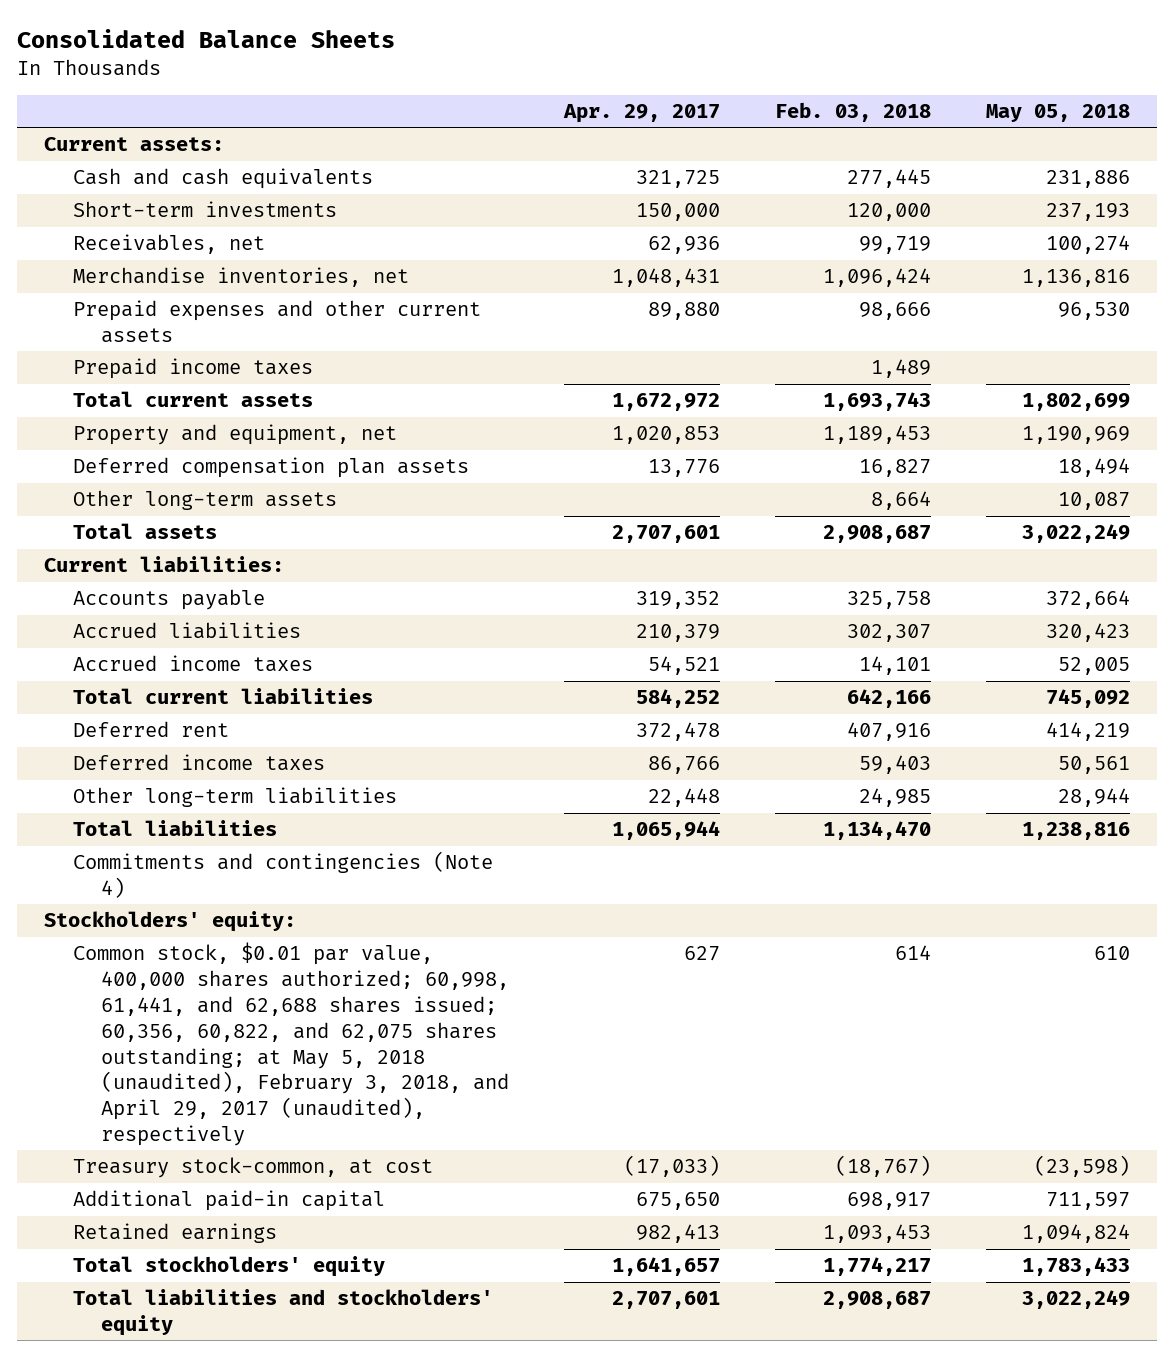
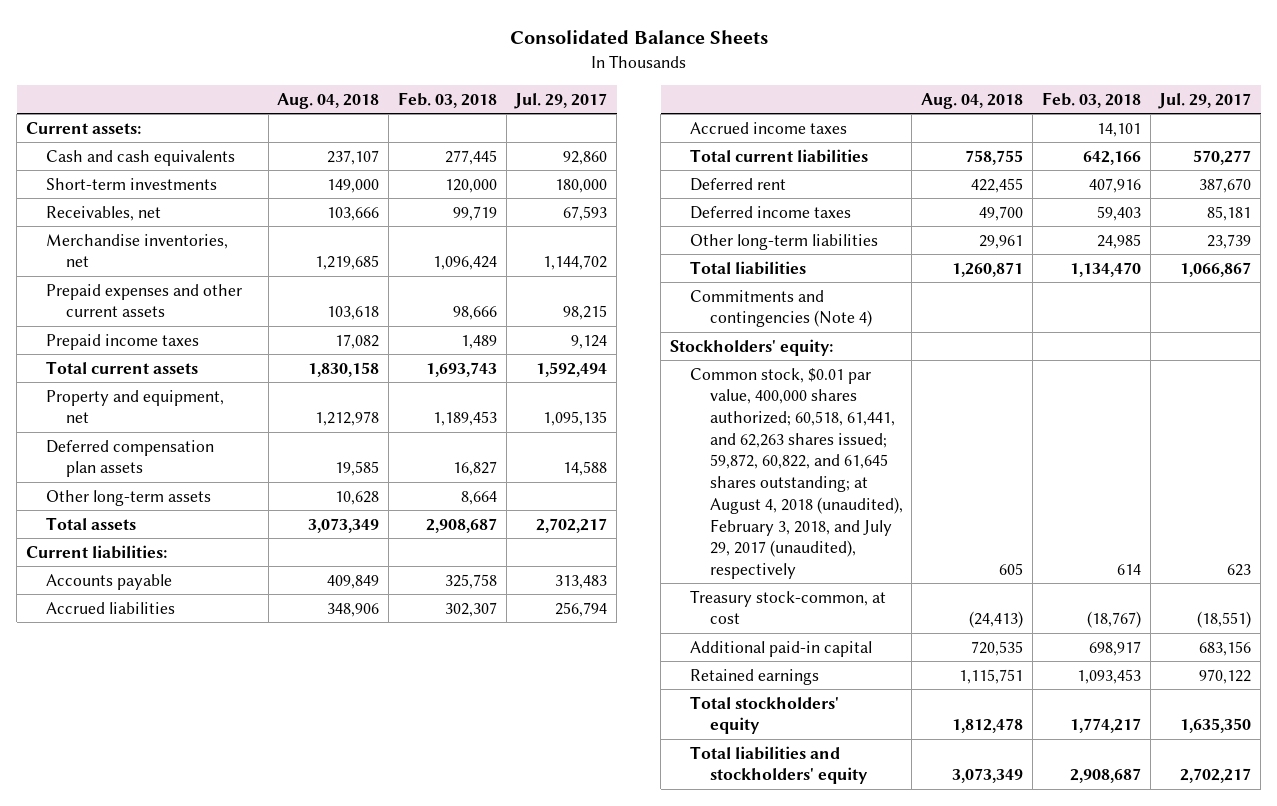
[562,104,720,124] Apr. 29, 2017 -> none
[985,104,1130,123] May 05, 2018 -> none
none -> [277,92,380,109] Aug. 04, 2018
none -> [514,92,608,109] Jul. 29, 2017
[72,942,509,1147] Common stock, $0.01 par value, 400,000 shares authorized; 60,998, 61,441, and 62,688 shares issued; 60,356, 60,822, and 62,075 shares outstanding; at May 5, 2018 (unaudited), February 3, 2018, and April 29, 2017 (unaudited), respectively -> [689,367,903,579] Common stock, $0.01 par value, 400,000 shares authorized; 60,518, 61,441, and 62,263 shares issued; 59,872, 60,822, and 61,645 shares outstanding; at August 4, 2018 (unaudited), February 3, 2018, and July 29, 2017 (unaudited), respectively

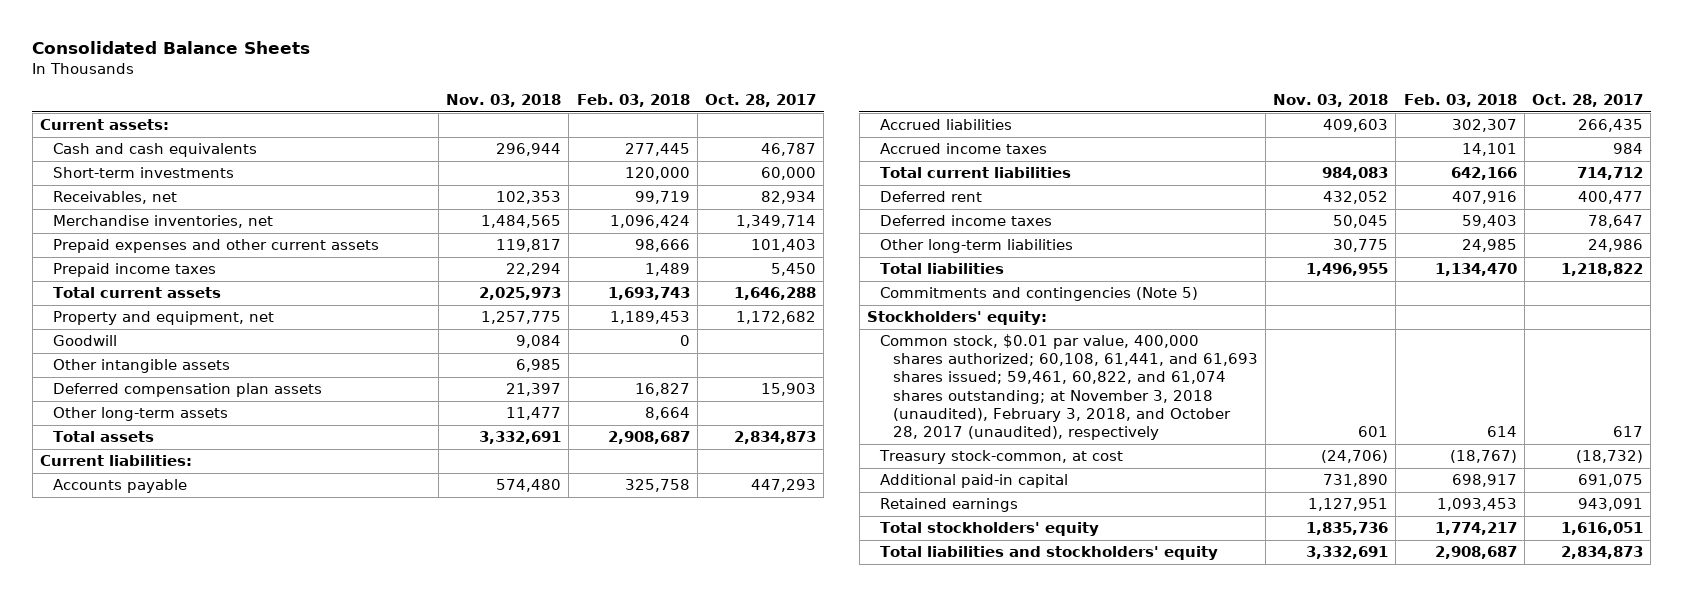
[277,92,380,109] Aug. 04, 2018 -> none
[514,92,608,109] Jul. 29, 2017 -> none
none -> [445,94,561,108] Nov. 03, 2018
none -> [705,94,817,108] Oct. 28, 2017
none -> [52,335,117,347] Goodwill
none -> [52,359,230,374] Other intangible assets
[689,289,872,328] Commitments and contingencies (Note 4) -> [879,287,1198,302] Commitments and contingencies (Note 5)
[689,367,903,579] Common stock, $0.01 par value, 400,000 shares authorized; 60,518, 61,441, and 62,263 shares issued; 59,872, 60,822, and 61,645 shares outstanding; at August 4, 2018 (unaudited), February 3, 2018, and July 29, 2017 (unaudited), respectively -> [879,334,1258,440] Common stock, $0.01 par value, 400,000 shares authorized; 60,108, 61,441, and 61,693 shares issued; 59,461, 60,822, and 61,074 shares outstanding; at November 3, 2018 (unaudited), February 3, 2018, and October 28, 2017 (unaudited), respectively

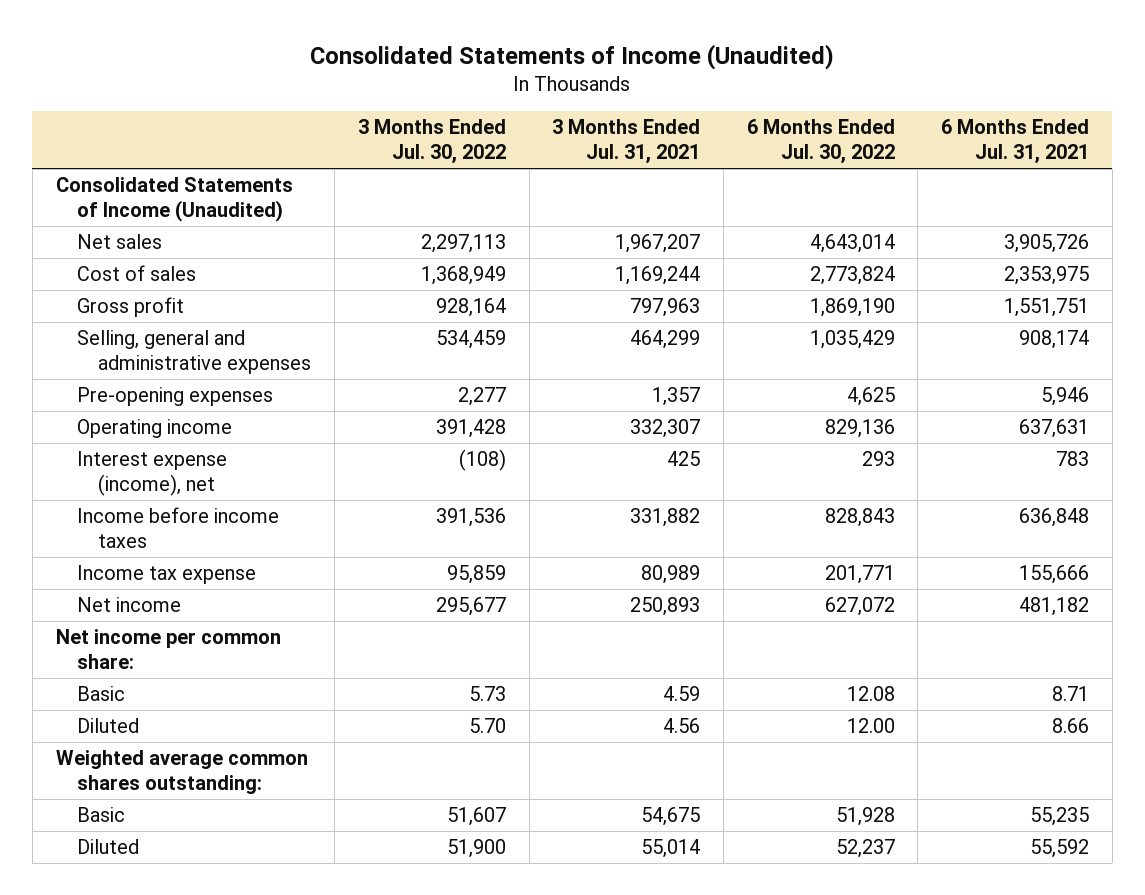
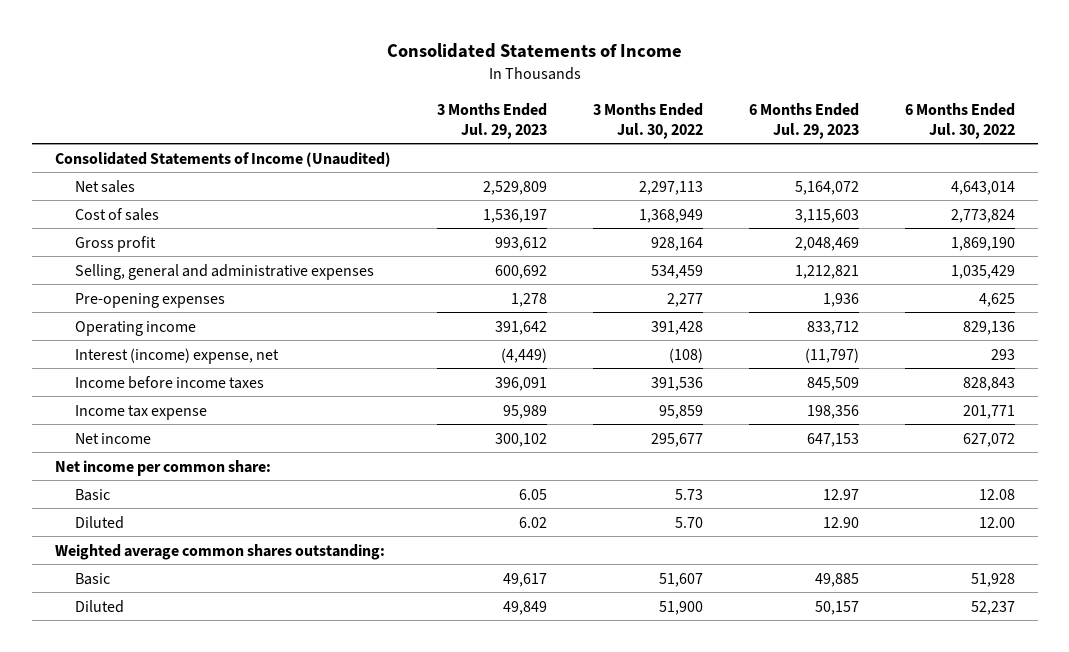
[310,43,835,70] Consolidated Statements of Income (Unaudited) -> [386,42,682,58] Consolidated Statements of Income
[552,119,701,165] 3 Months Ended Jul. 31, 2021 -> none
[941,119,1090,165] 6 Months Ended Jul. 31, 2021 -> none
none -> [436,102,547,139] 3 Months Ended Jul. 29, 2023
none -> [748,102,859,139] 6 Months Ended Jul. 29, 2023
[76,451,227,497] Interest expense (income), net -> [74,347,279,364] Interest (income) expense, net

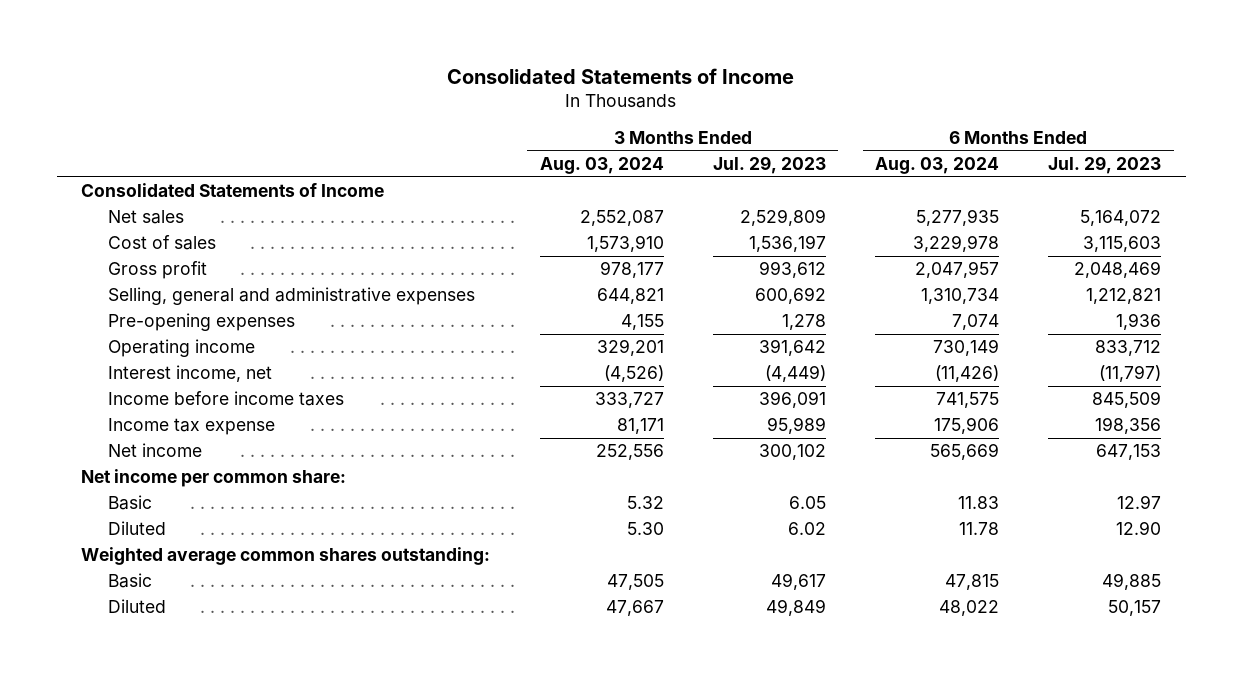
[592,102,703,139] 3 Months Ended Jul. 30, 2022 -> none
[904,102,1015,139] 6 Months Ended Jul. 30, 2022 -> none
none -> [539,157,664,175] Aug. 03, 2024
none -> [875,157,1000,175] Aug. 03, 2024
[54,151,391,167] Consolidated Statements of Income (Unaudited) -> [81,183,385,198] Consolidated Statements of Income
[74,347,279,364] Interest (income) expense, net -> [107,365,272,383] Interest income, net

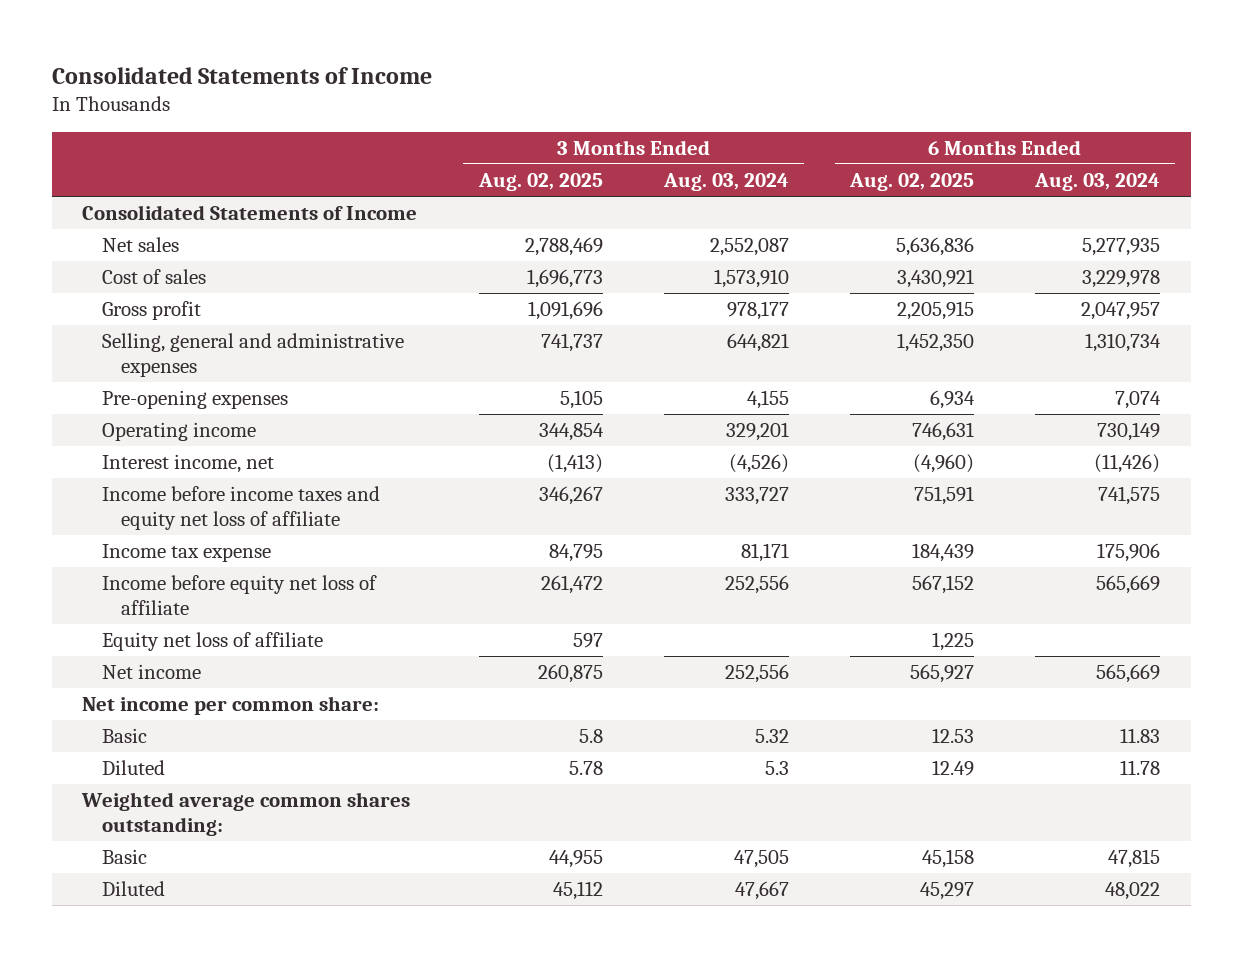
[712,156,826,175] Jul. 29, 2023 -> none
[1048,156,1162,175] Jul. 29, 2023 -> none
none -> [477,172,603,191] Aug. 02, 2025
none -> [848,172,974,191] Aug. 02, 2025
[107,391,344,407] Income before income taxes -> [101,485,380,531] Income before income taxes and equity net loss of affiliate
none -> [101,574,377,616] Income before equity net loss of affiliate
none -> [101,631,323,651] Equity net loss of affiliate
[626,522,664,536] 5.30 -> [764,760,789,775] 5.3

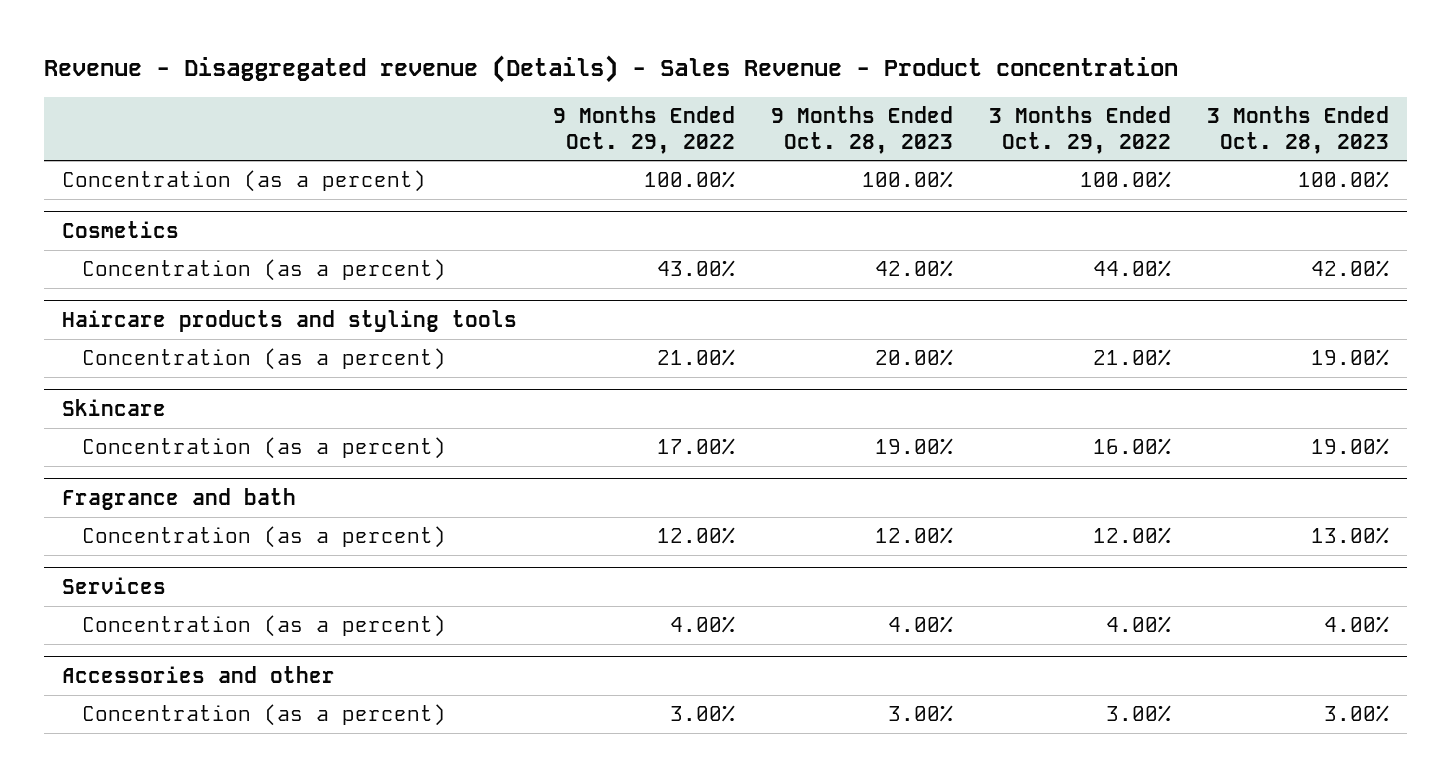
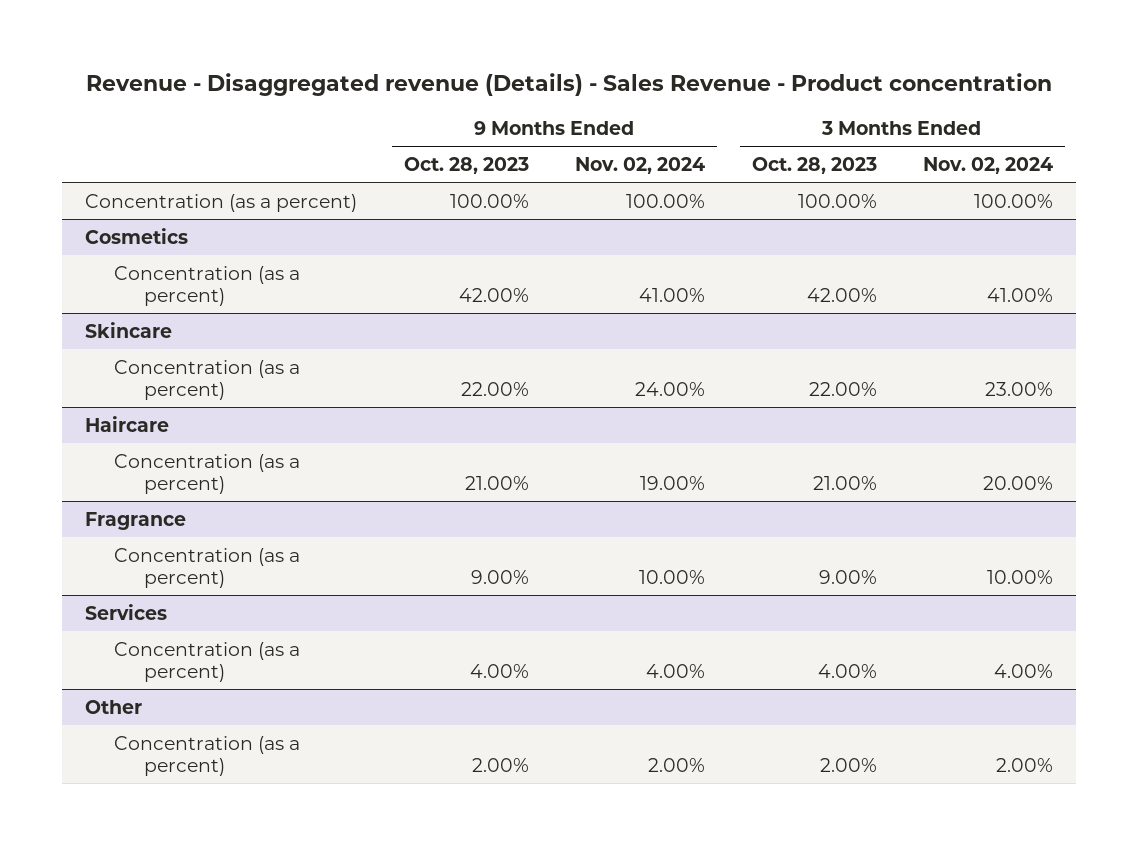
[553,106,736,154] 9 Months Ended Oct. 29, 2022 -> none
[989,106,1172,154] 3 Months Ended Oct. 29, 2022 -> none
none -> [575,156,706,174] Nov. 02, 2024
none -> [922,156,1053,174] Nov. 02, 2024
[62,309,518,332] Haircare products and styling tools -> none
[81,348,446,371] Concentration (as a percent) -> none
[875,438,954,456] 19.00% -> [460,381,529,396] 22.00%
[1311,438,1390,456] 19.00% -> [808,381,877,396] 22.00%
[62,487,297,510] Fragrance and bath -> [85,415,170,432] Haircare
[875,527,954,545] 12.00% -> [464,475,529,490] 21.00%
[1311,527,1390,545] 13.00% -> [812,475,877,490] 21.00%
none -> [85,511,187,530] Fragrance
none -> [114,547,301,588] Concentration (as a percent)
[62,665,336,683] Accessories and other -> [85,699,143,714] Other
[888,705,954,723] 3.00% -> [471,757,529,772] 2.00%
[1324,705,1390,723] 3.00% -> [819,757,877,772] 2.00%

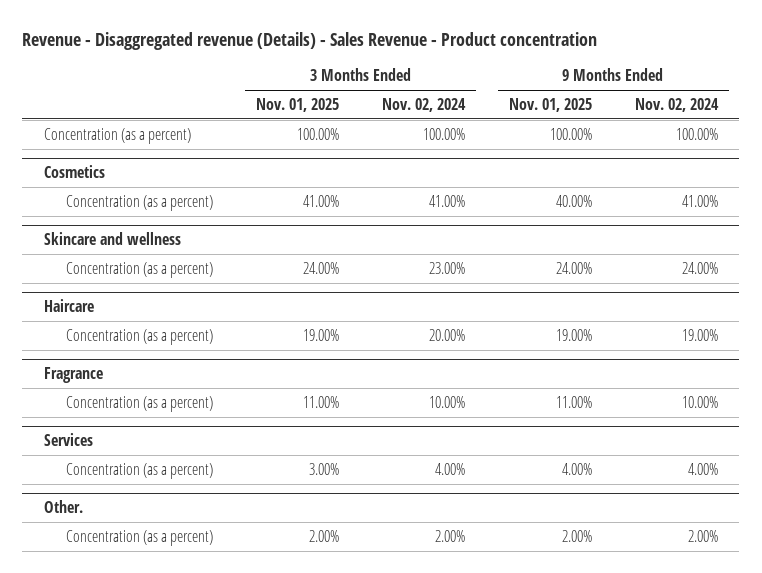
[403,156,529,174] Oct. 28, 2023 -> none
[751,156,877,174] Oct. 28, 2023 -> none
none -> [256,97,340,112] Nov. 01, 2025
none -> [508,97,592,112] Nov. 01, 2025
[85,321,173,338] Skincare -> [43,232,181,246] Skincare and wellness
[85,699,143,714] Other -> [43,500,83,514] Other.

